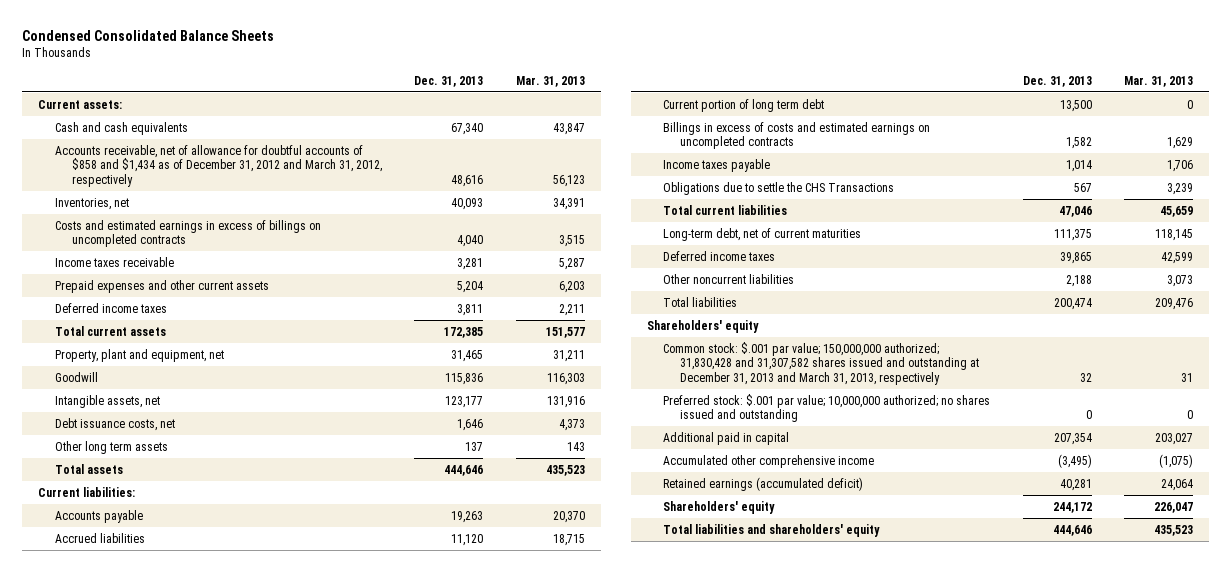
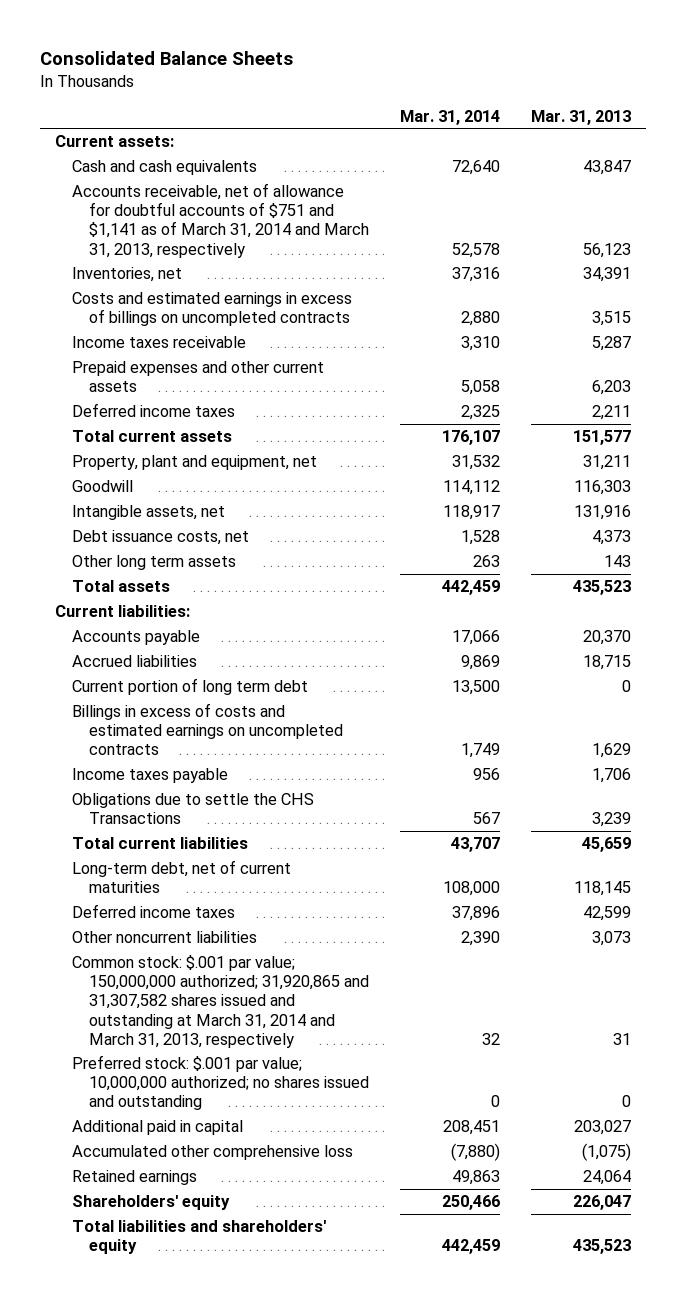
[22,29,275,41] Condensed Consolidated Balance Sheets -> [40,51,294,66] Consolidated Balance Sheets
[414,75,484,87] Dec. 31, 2013 -> none
none -> [399,109,500,125] Mar. 31, 2014
[55,144,383,188] Accounts receivable, net of allowance for doubtful accounts of $858 and $1,434 as of December 31, 2012 and March 31, 2012, respectively -> [72,183,370,258] Accounts receivable, net of allowance for doubtful accounts of $751 and $1,141 as of March 31, 2014 and March 31, 2013, respectively
[663,296,738,307] Total liabilities -> none
[646,319,759,333] Shareholders' equity -> none
[663,341,980,386] Common stock: $.001 par value; 150,000,000 authorized; 31,830,428 and 31,307,582 shares issued and outstanding at December 31, 2013 and March 31, 2013, respectively -> [72,955,370,1048] Common stock: $.001 par value; 150,000,000 authorized; 31,920,865 and 31,307,582 shares issued and outstanding at March 31, 2014 and March 31, 2013, respectively
[663,454,875,468] Accumulated other comprehensive income -> [72,1145,354,1161] Accumulated other comprehensive loss
[663,476,864,491] Retained earnings (accumulated deficit) -> [72,1170,198,1186] Retained earnings

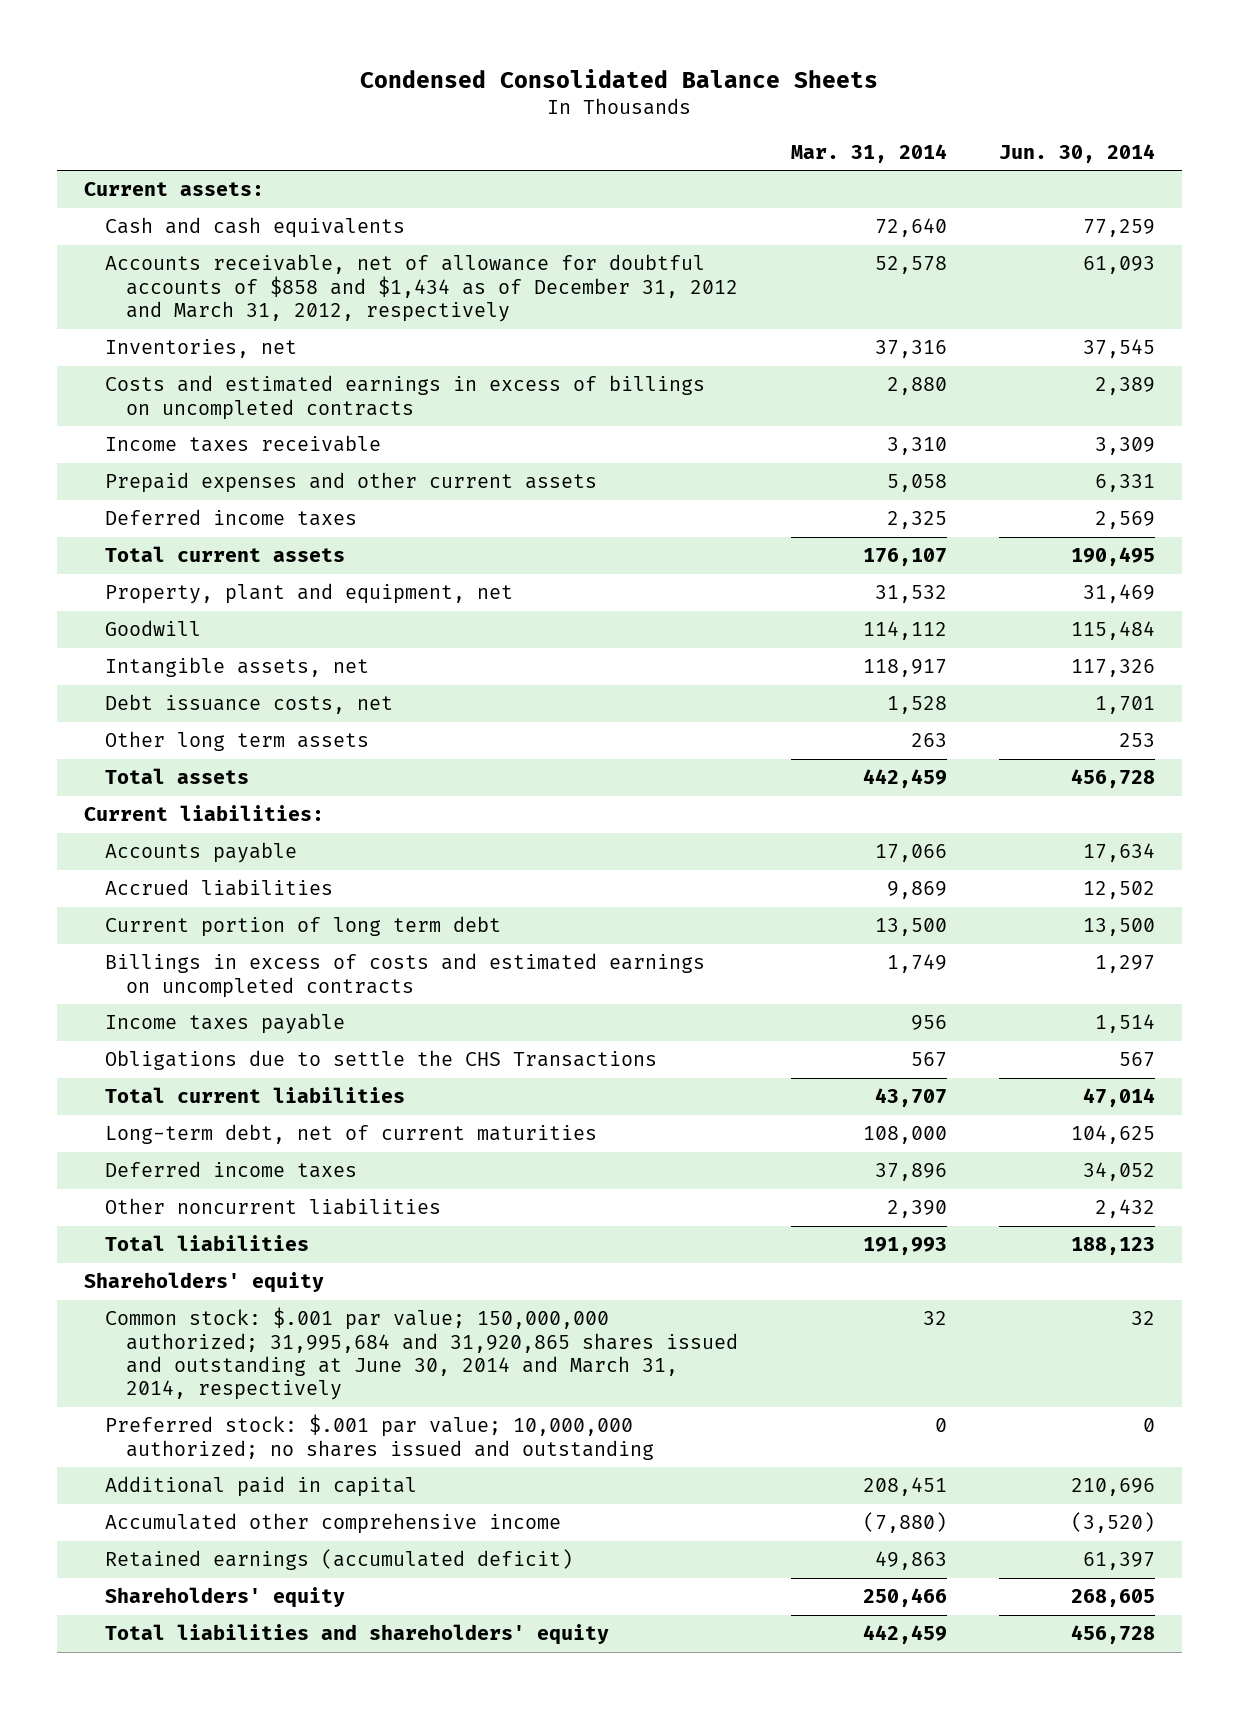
[40,51,294,66] Consolidated Balance Sheets -> [360,68,879,88] Condensed Consolidated Balance Sheets
[530,109,631,125] Mar. 31, 2013 -> none
none -> [999,143,1156,163] Jun. 30, 2014
[72,183,370,258] Accounts receivable, net of allowance for doubtful accounts of $751 and $1,141 as of March 31, 2014 and March 31, 2013, respectively -> [104,254,738,323] Accounts receivable, net of allowance for doubtful accounts of $858 and $1,434 as of December 31, 2012 and March 31, 2012, respectively
none -> [104,1235,309,1252] Total liabilities
none -> [83,1272,324,1294] Shareholders' equity
[72,955,370,1048] Common stock: $.001 par value; 150,000,000 authorized; 31,920,865 and 31,307,582 shares issued and outstanding at March 31, 2014 and March 31, 2013, respectively -> [104,1307,738,1401] Common stock: $.001 par value; 150,000,000 authorized; 31,995,684 and 31,920,865 shares issued and outstanding at June 30, 2014 and March 31, 2014, respectively
[72,1145,354,1161] Accumulated other comprehensive loss -> [104,1513,561,1535] Accumulated other comprehensive income
[72,1170,198,1186] Retained earnings -> [104,1549,573,1571] Retained earnings (accumulated deficit)

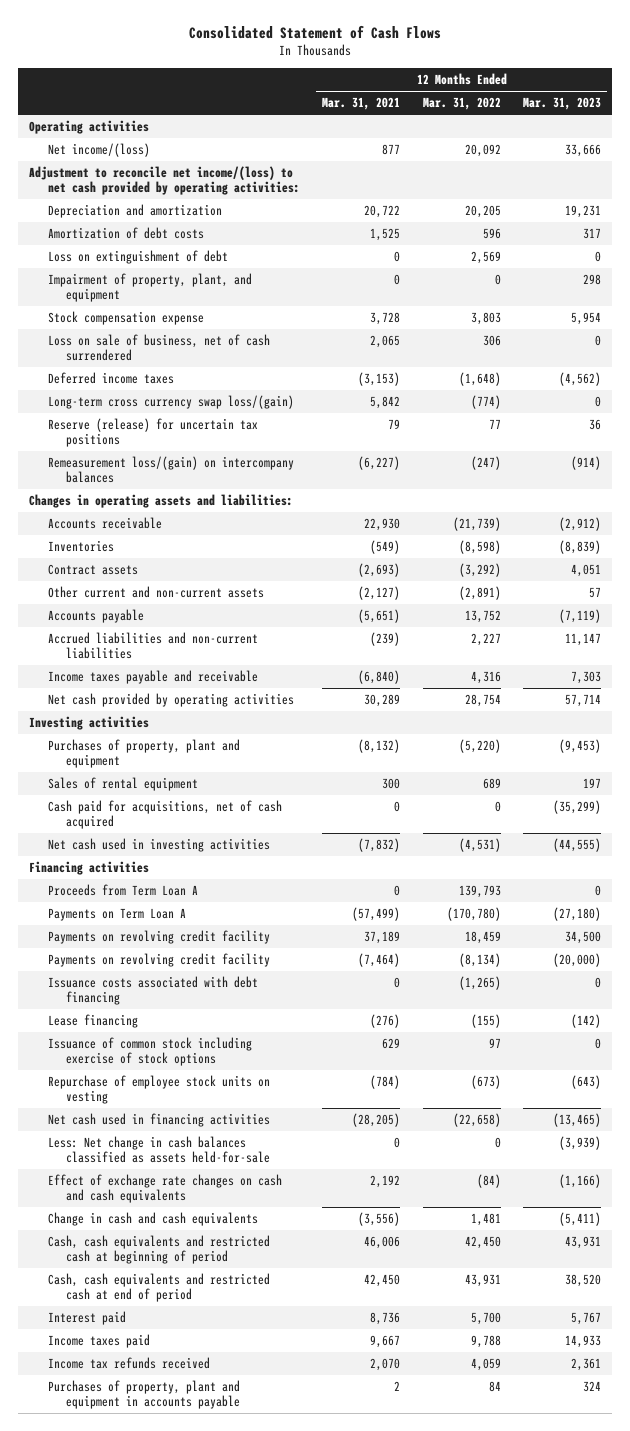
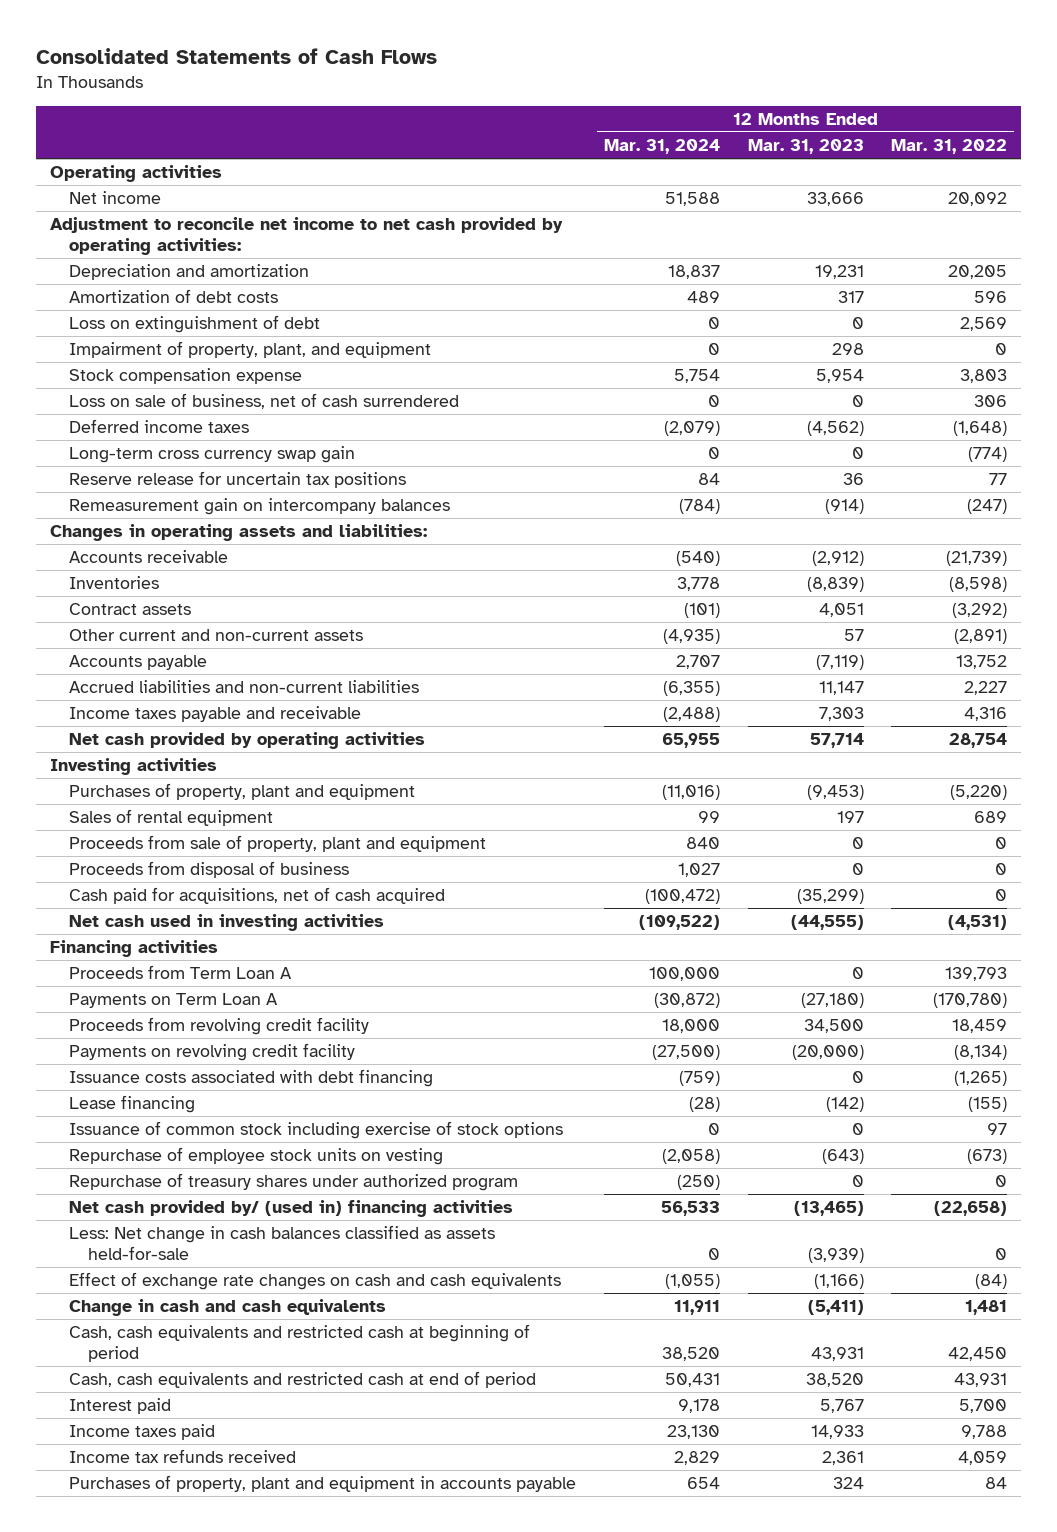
[189,24,442,39] Consolidated Statement of Cash Flows -> [35,47,437,64] Consolidated Statements of Cash Flows
[322,97,401,111] Mar. 31, 2021 -> none
none -> [603,139,720,155] Mar. 31, 2024
[47,143,150,158] Net income/(loss) -> [69,191,162,205] Net income
[29,166,300,195] Adjustment to reconcile net income/(loss) to net cash provided by operating activities: -> [49,217,563,256] Adjustment to reconcile net income to net cash provided by operating activities:
[47,395,294,410] Long-term cross currency swap loss/(gain) -> [69,446,356,464] Long-term cross currency swap gain
[47,418,258,447] Reserve (release) for uncertain tax positions -> [69,471,407,489] Reserve release for uncertain tax positions
[47,456,294,483] Remeasurement loss/(gain) on intercompany balances -> [69,498,451,516] Remeasurement gain on intercompany balances
none -> [69,835,487,853] Proceeds from sale of property, plant and equipment
none -> [69,861,350,879] Proceeds from disposal of business
[47,930,270,945] Payments on revolving credit facility -> [69,1017,370,1036] Proceeds from revolving credit facility
none -> [69,1173,519,1192] Repurchase of treasury shares under authorized program
[47,1113,270,1128] Net cash used in financing activities -> [69,1200,514,1218] Net cash provided by/ (used in) financing activities

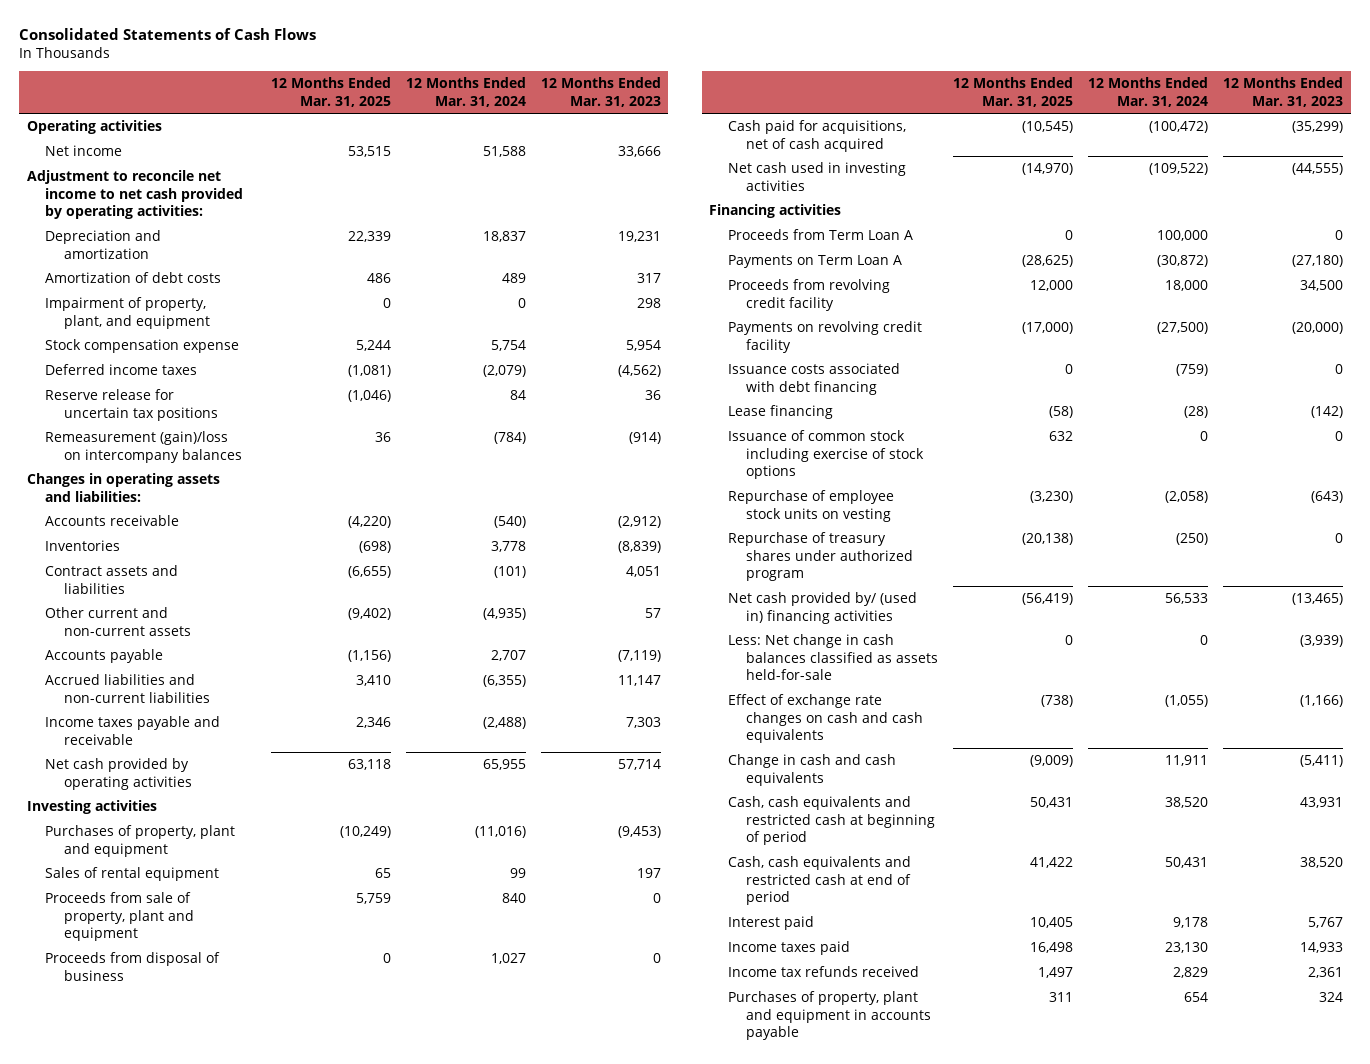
[891,139,1008,155] Mar. 31, 2022 -> none
none -> [270,77,391,107] 12 Months Ended Mar. 31, 2025
[69,315,321,334] Loss on extinguishment of debt -> none
[69,393,460,410] Loss on sale of business, net of cash surrendered -> none
[69,446,356,464] Long-term cross currency swap gain -> none
[69,498,451,516] Remeasurement gain on intercompany balances -> [45,431,242,463] Remeasurement (gain)/loss on intercompany balances
[69,603,192,616] Contract assets -> [45,565,179,594] Contract assets and liabilities

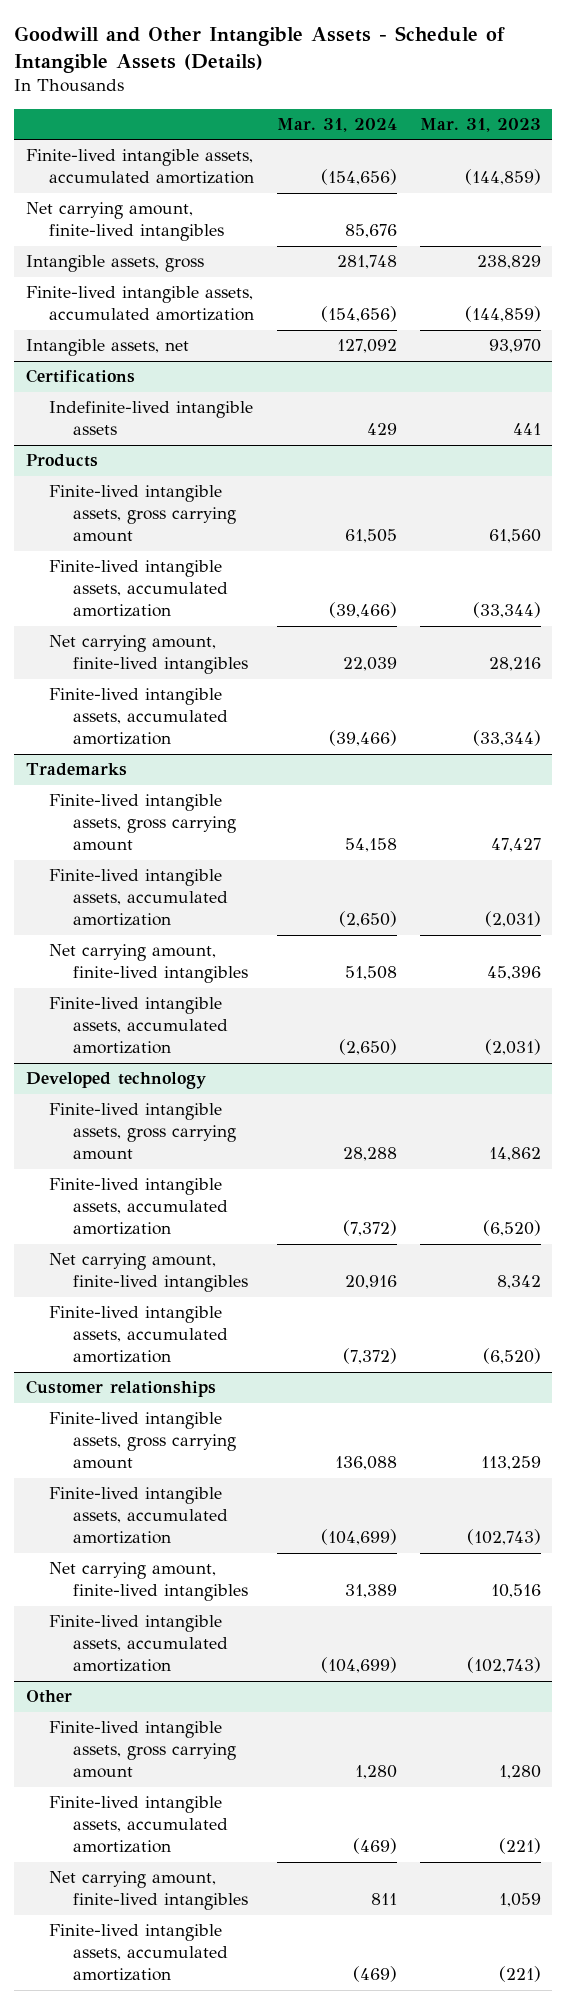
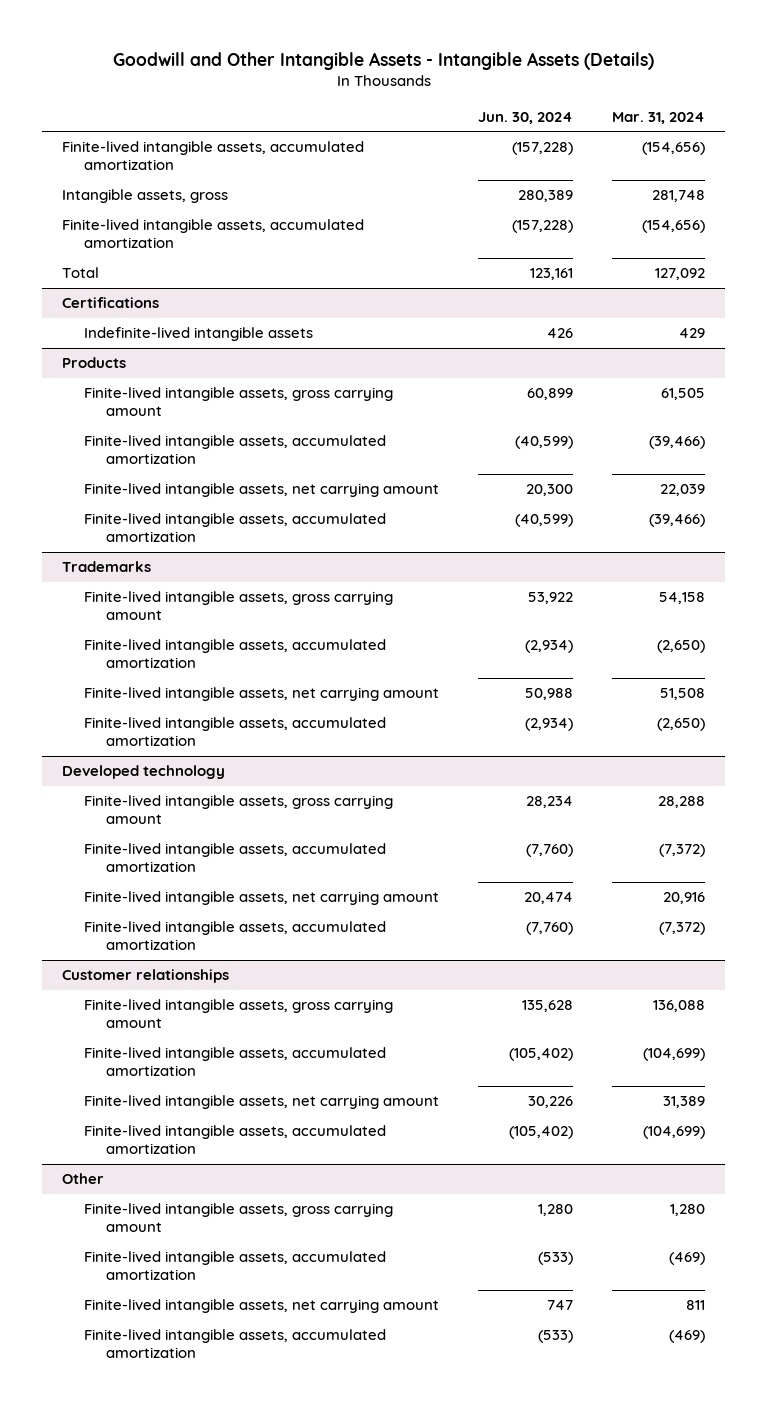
[14,26,506,74] Goodwill and Other Intangible Assets - Schedule of Intangible Assets (Details) -> [112,51,654,70] Goodwill and Other Intangible Assets - Intangible Assets (Details)
[419,118,541,133] Mar. 31, 2023 -> none
none -> [477,111,573,124] Jun. 30, 2024
[25,202,225,242] Net carrying amount, finite-lived intangibles -> none
[25,339,189,357] Intangible assets, net -> [61,267,99,279] Total
[49,635,248,675] Net carrying amount, finite-lived intangibles -> [83,483,439,498] Finite-lived intangible assets, net carrying amount
[49,944,248,984] Net carrying amount, finite-lived intangibles -> [83,687,439,702] Finite-lived intangible assets, net carrying amount
[49,1253,248,1293] Net carrying amount, finite-lived intangibles -> [83,891,439,906] Finite-lived intangible assets, net carrying amount
[49,1562,248,1602] Net carrying amount, finite-lived intangibles -> [83,1095,439,1110] Finite-lived intangible assets, net carrying amount
[49,1871,248,1911] Net carrying amount, finite-lived intangibles -> [83,1299,439,1314] Finite-lived intangible assets, net carrying amount

